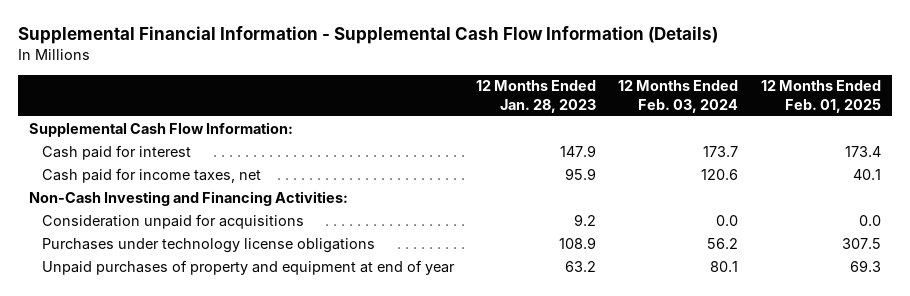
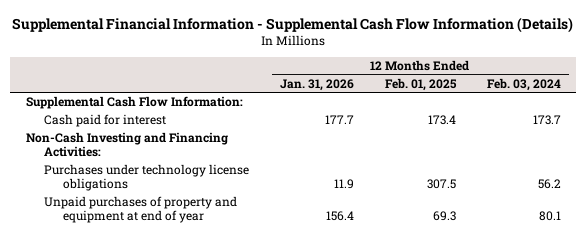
[476,80,597,113] 12 Months Ended Jan. 28, 2023 -> none
none -> [280,78,355,91] Jan. 31, 2026
[41,167,261,183] Cash paid for income taxes, net -> none
[41,213,304,229] Consideration unpaid for acquisitions -> none

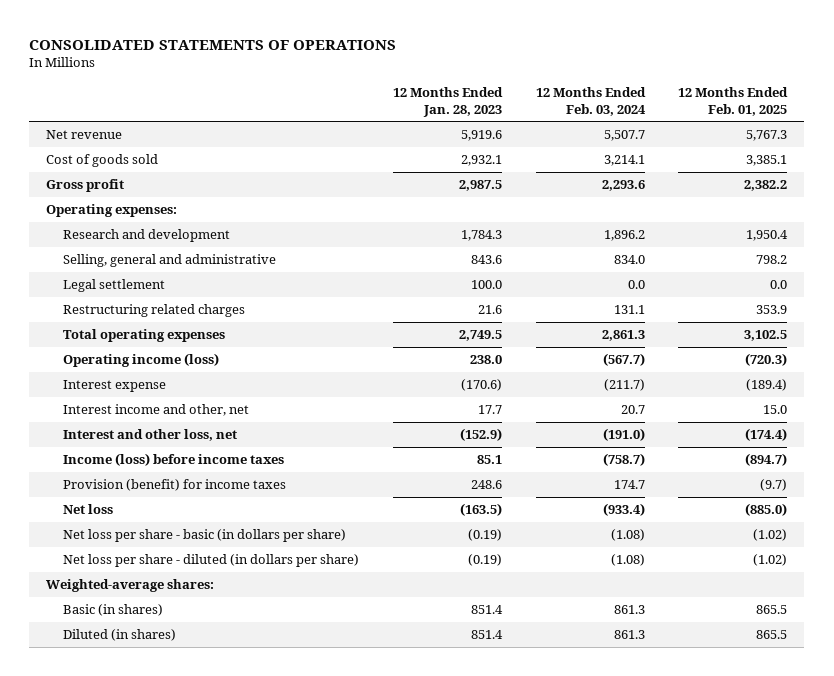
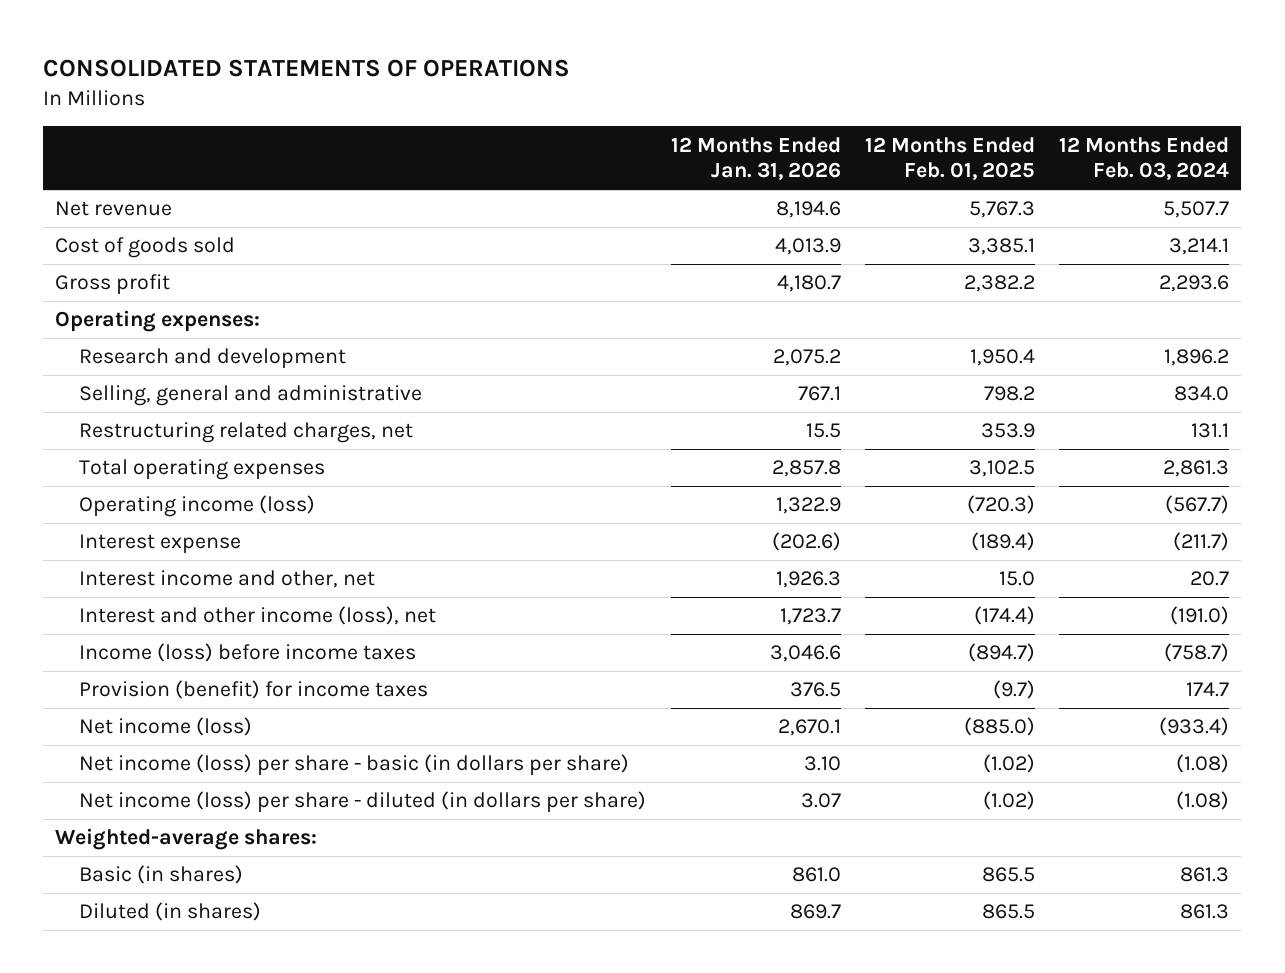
[393,86,504,117] 12 Months Ended Jan. 28, 2023 -> none
none -> [670,136,841,181] 12 Months Ended Jan. 31, 2026
[63,278,166,292] Legal settlement -> none
[63,303,246,317] Restructuring related charges -> [79,422,414,444] Restructuring related charges, net
[63,428,238,441] Interest and other loss, net -> [79,606,437,626] Interest and other income (loss), net
[63,503,114,514] Net loss -> [79,717,253,737] Net income (loss)
[63,528,347,542] Net loss per share - basic (in dollars per share) -> [79,754,630,777] Net income (loss) per share - basic (in dollars per share)
[63,553,360,567] Net loss per share - diluted (in dollars per share) -> [79,791,647,814] Net income (loss) per share - diluted (in dollars per share)

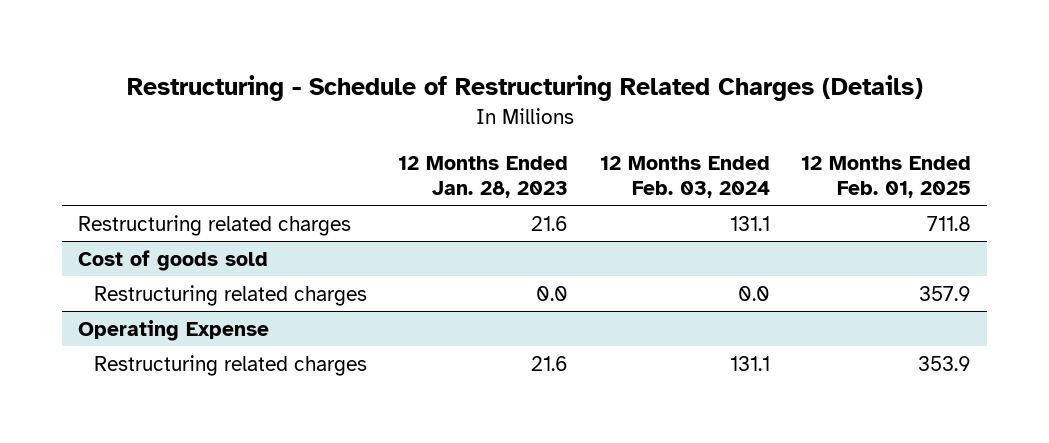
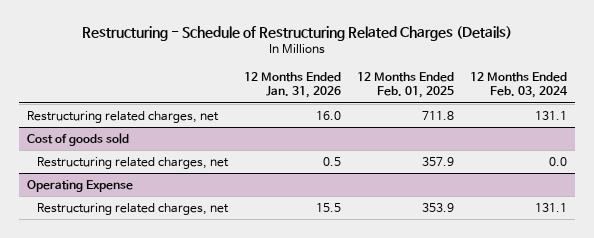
[398,155,569,199] 12 Months Ended Jan. 28, 2023 -> none
none -> [244,71,342,99] 12 Months Ended Jan. 31, 2026
[78,214,352,236] Restructuring related charges -> [27,110,220,123] Restructuring related charges, net
[93,284,367,306] Restructuring related charges -> [37,156,230,169] Restructuring related charges, net
[93,354,367,376] Restructuring related charges -> [37,202,230,215] Restructuring related charges, net

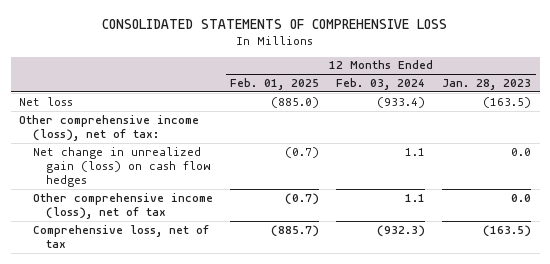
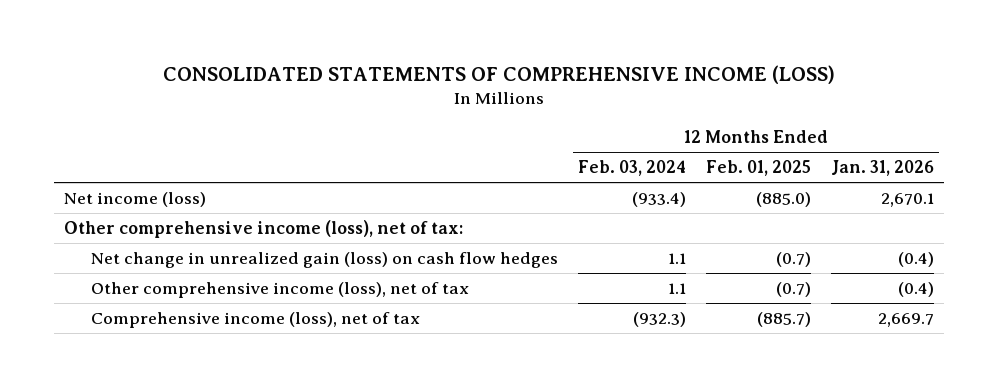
[102,18,448,29] CONSOLIDATED STATEMENTS OF COMPREHENSIVE LOSS -> [162,64,835,84] CONSOLIDATED STATEMENTS OF COMPREHENSIVE INCOME (LOSS)
[442,79,532,91] Jan. 28, 2023 -> none
none -> [830,160,934,177] Jan. 31, 2026
[19,96,74,106] Net loss -> [63,192,206,208] Net income (loss)
[32,224,209,249] Comprehensive loss, net of tax -> [90,312,420,329] Comprehensive income (loss), net of tax

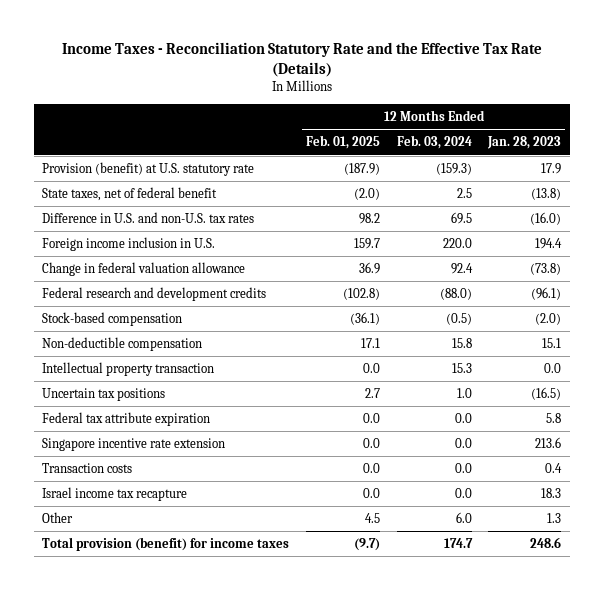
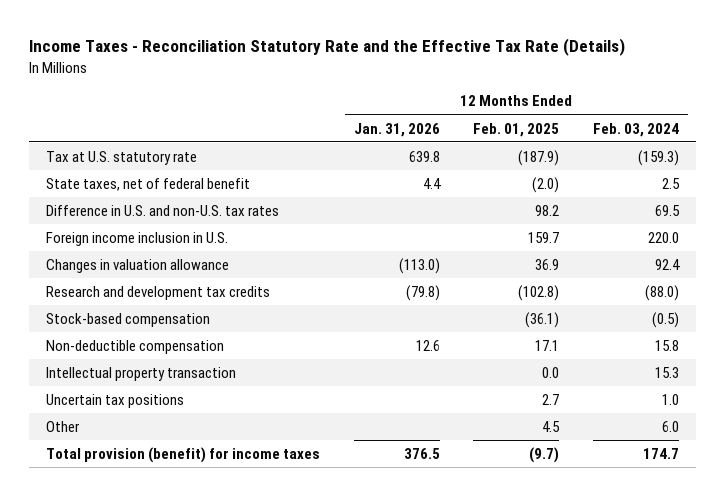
[487,136,562,150] Jan. 28, 2023 -> none
none -> [353,122,440,137] Jan. 31, 2026
[42,162,255,177] Provision (benefit) at U.S. statutory rate -> [45,150,197,165] Tax at U.S. statutory rate
[42,262,246,277] Change in federal valuation allowance -> [45,258,229,273] Changes in valuation allowance
[42,287,267,302] Federal research and development credits -> [45,285,270,300] Research and development tax credits
[42,412,211,427] Federal tax attribute expiration -> none
[42,438,226,452] Singapore incentive rate extension -> none
[42,463,133,474] Transaction costs -> none
[42,487,188,502] Israel income tax recapture -> none

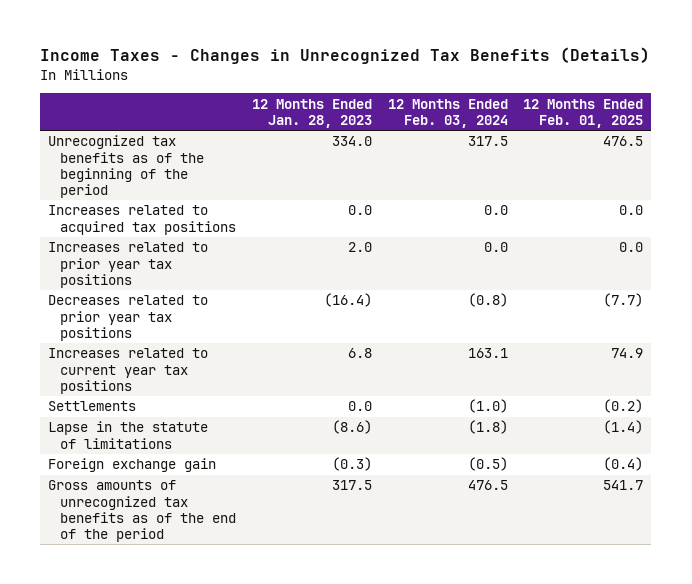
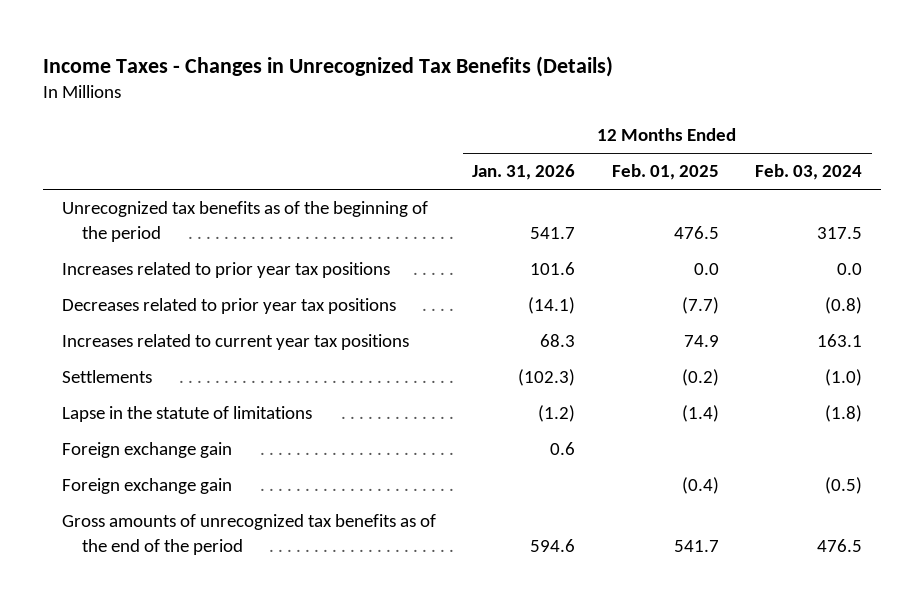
[252,98,373,128] 12 Months Ended Jan. 28, 2023 -> none
none -> [472,164,576,181] Jan. 31, 2026
[48,205,237,235] Increases related to acquired tax positions -> none
none -> [61,442,232,459] Foreign exchange gain

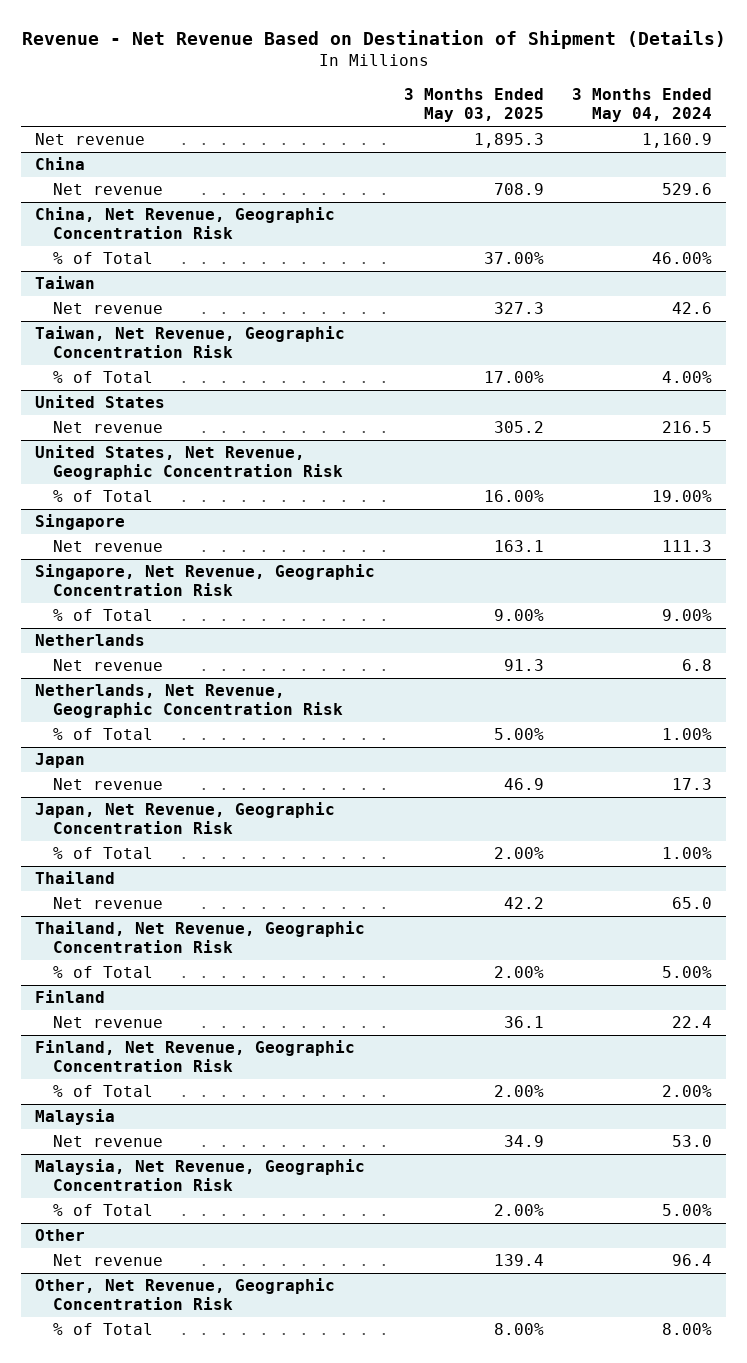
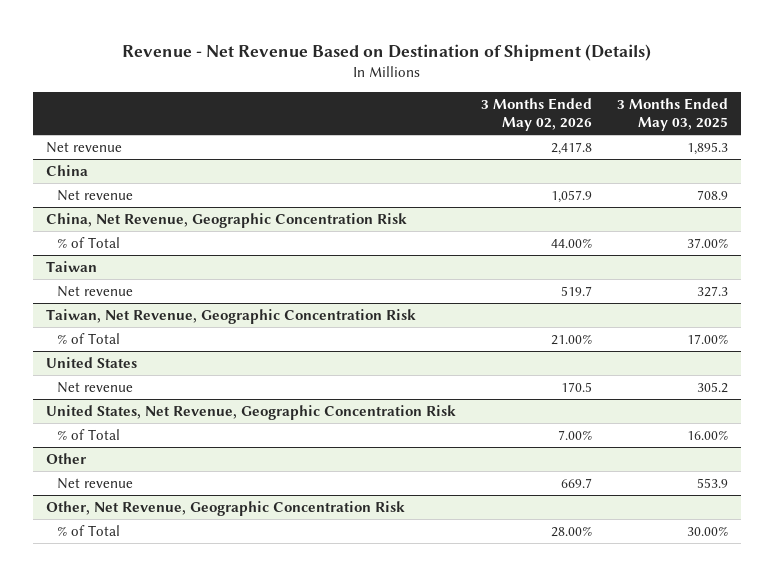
[572,88,713,123] 3 Months Ended May 04, 2024 -> none
none -> [481,97,593,132] 3 Months Ended May 02, 2026
[34,514,125,531] Singapore -> none
[53,540,164,553] Net revenue -> none
[34,564,375,597] Singapore, Net Revenue, Geographic Concentration Risk -> none
[53,609,154,622] % of Total -> none
[34,634,145,647] Netherlands -> none
[53,659,164,672] Net revenue -> none
[34,684,344,719] Netherlands, Net Revenue, Geographic Concentration Risk -> none
[53,728,154,741] % of Total -> none
[34,753,85,769] Japan -> none
[53,778,164,791] Net revenue -> none
[34,802,335,835] Japan, Net Revenue, Geographic Concentration Risk -> none
[53,847,154,860] % of Total -> none
[34,871,115,885] Thailand -> none
[53,897,164,910] Net revenue -> none
[34,921,365,954] Thailand, Net Revenue, Geographic Concentration Risk -> none
[53,966,154,979] % of Total -> none
[34,990,105,1004] Finland -> none
[53,1016,164,1029] Net revenue -> none
[34,1040,355,1073] Finland, Net Revenue, Geographic Concentration Risk -> none
[53,1085,154,1098] % of Total -> none
[34,1109,115,1126] Malaysia -> none
[53,1135,164,1148] Net revenue -> none
[34,1159,365,1192] Malaysia, Net Revenue, Geographic Concentration Risk -> none
[53,1204,154,1217] % of Total -> none
[493,1254,544,1267] 139.4 -> [697,477,729,488] 553.9
[493,1323,544,1336] 8.00% -> [687,525,729,536] 30.00%

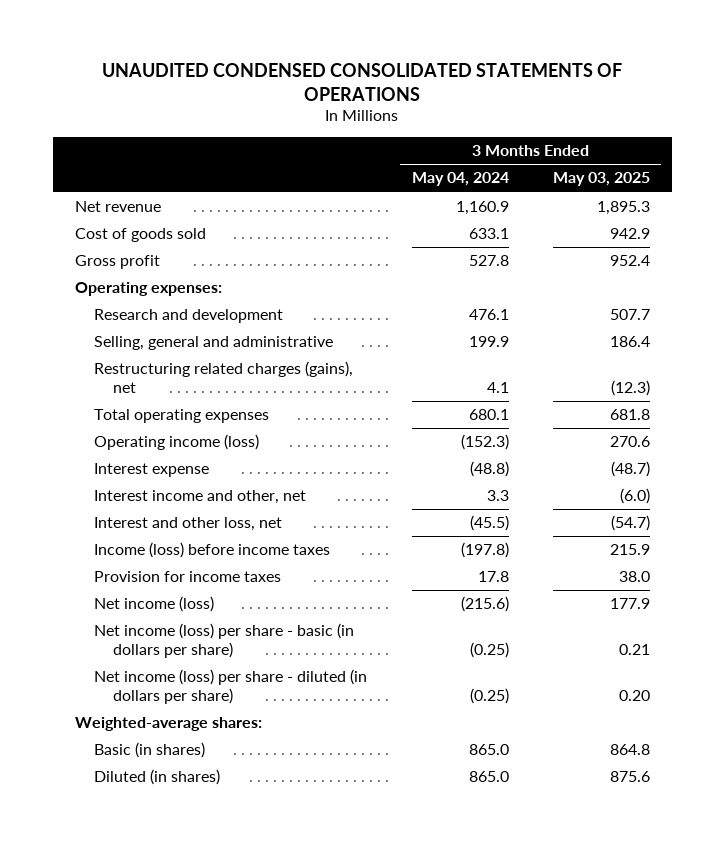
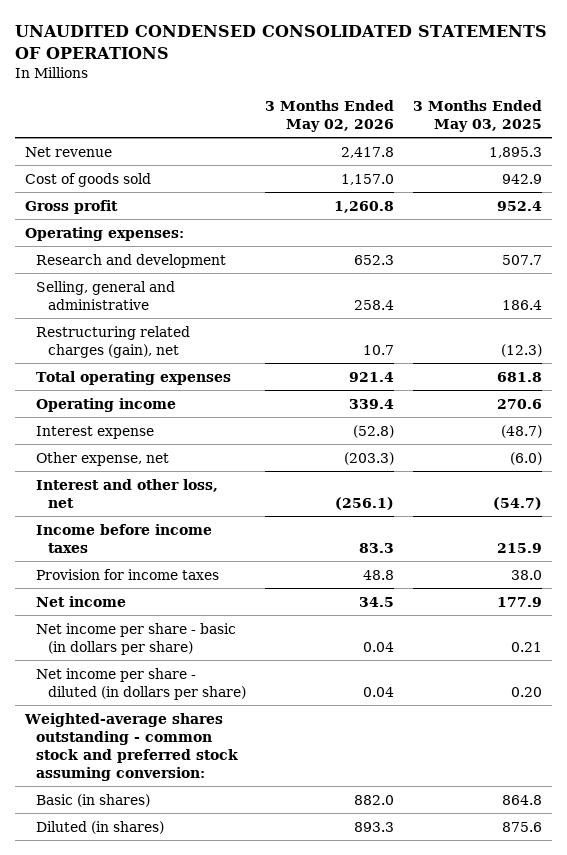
[411,172,509,187] May 04, 2024 -> none
none -> [265,99,395,132] 3 Months Ended May 02, 2026
[94,361,354,393] Restructuring related charges (gains), net -> [36,325,191,358] Restructuring related charges (gain), net
[94,434,260,451] Operating income (loss) -> [36,397,177,412] Operating income
[94,490,307,505] Interest income and other, net -> [36,451,170,466] Other expense, net
[94,542,331,559] Income (loss) before income taxes -> [36,523,213,553] Income before income taxes
[94,596,215,613] Net income (loss) -> [36,595,127,607] Net income
[94,623,355,658] Net income (loss) per share - basic (in dollars per share) -> [36,622,237,655] Net income per share - basic (in dollars per share)
[94,669,368,704] Net income (loss) per share - diluted (in dollars per share) -> [36,667,246,700] Net income per share - diluted (in dollars per share)
[74,717,262,732] Weighted-average shares: -> [23,712,239,781] Weighted-average shares outstanding - common stock and preferred stock assuming conversion:

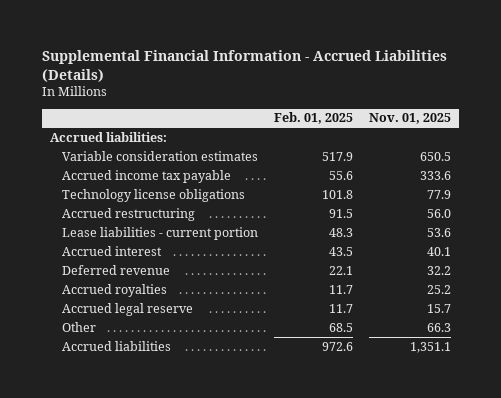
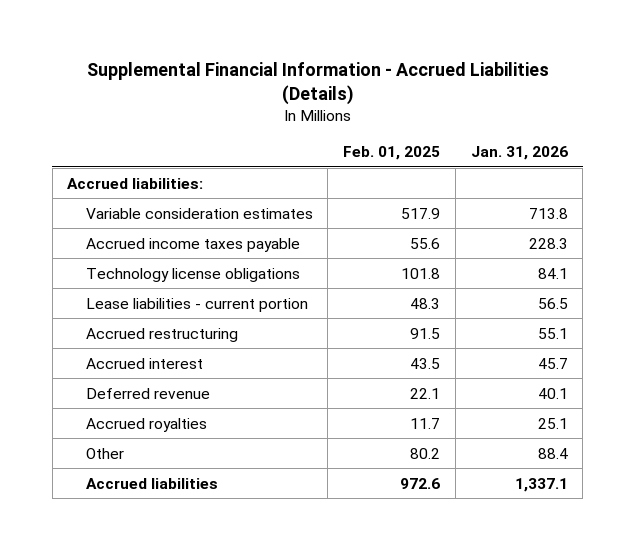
[369,113,452,125] Nov. 01, 2025 -> none
none -> [470,146,568,161] Jan. 31, 2026
[62,169,232,183] Accrued income tax payable -> [85,237,300,252] Accrued income taxes payable
[62,207,196,221] Accrued restructuring -> [85,327,238,342] Accrued restructuring
[62,302,194,316] Accrued legal reserve -> none
[329,322,354,332] 68.5 -> [410,447,441,459] 80.2

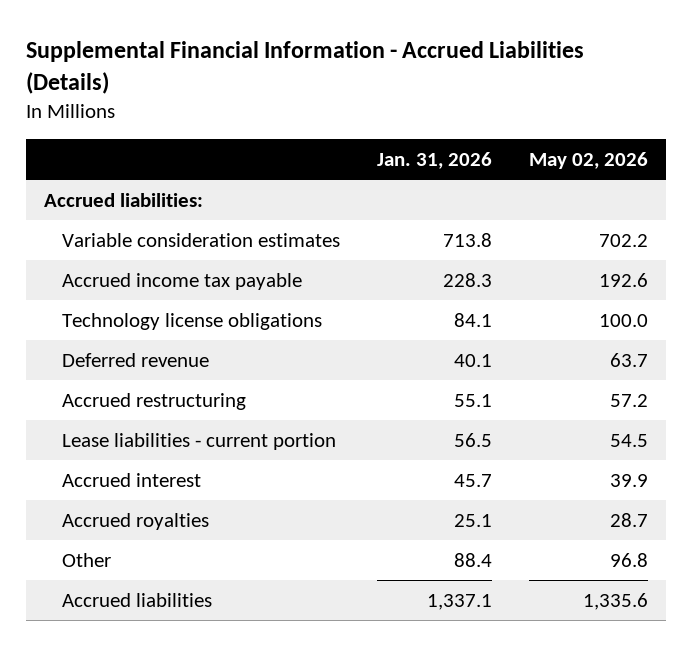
[343,146,441,161] Feb. 01, 2025 -> none
none -> [528,151,648,169] May 02, 2026
[85,237,300,252] Accrued income taxes payable -> [61,272,302,290] Accrued income tax payable
[85,387,210,399] Deferred revenue -> [61,352,209,367] Deferred revenue
[85,297,308,312] Lease liabilities - current portion -> [61,432,336,450] Lease liabilities - current portion

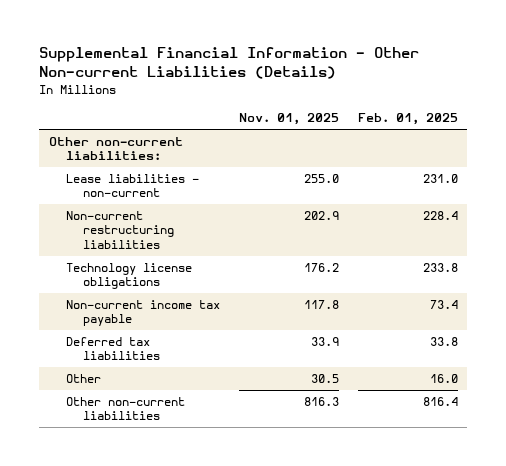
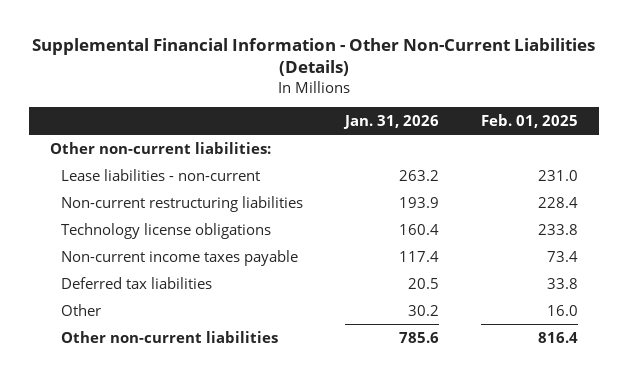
[39,47,420,80] Supplemental Financial Information - Other Non-current Liabilities (Details) -> [31,37,595,77] Supplemental Financial Information - Other Non-Current Liabilities (Details)
[238,113,339,126] Nov. 01, 2025 -> none
none -> [342,114,439,129] Jan. 31, 2026
[66,300,221,327] Non-current income tax payable -> [60,249,298,266] Non-current income taxes payable

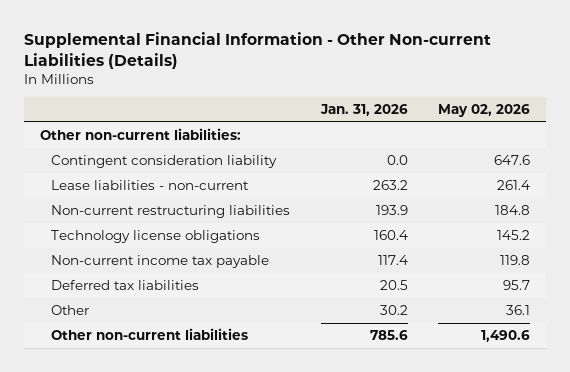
[31,37,595,77] Supplemental Financial Information - Other Non-Current Liabilities (Details) -> [24,32,492,69] Supplemental Financial Information - Other Non-current Liabilities (Details)
[480,113,578,128] Feb. 01, 2025 -> none
none -> [438,104,531,118] May 02, 2026
none -> [51,155,278,169] Contingent consideration liability
[60,249,298,266] Non-current income taxes payable -> [51,255,270,269] Non-current income tax payable

